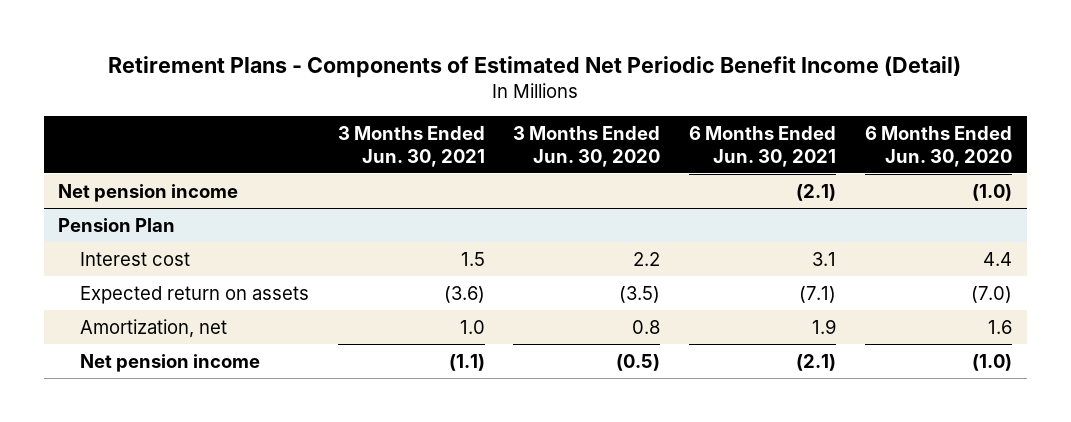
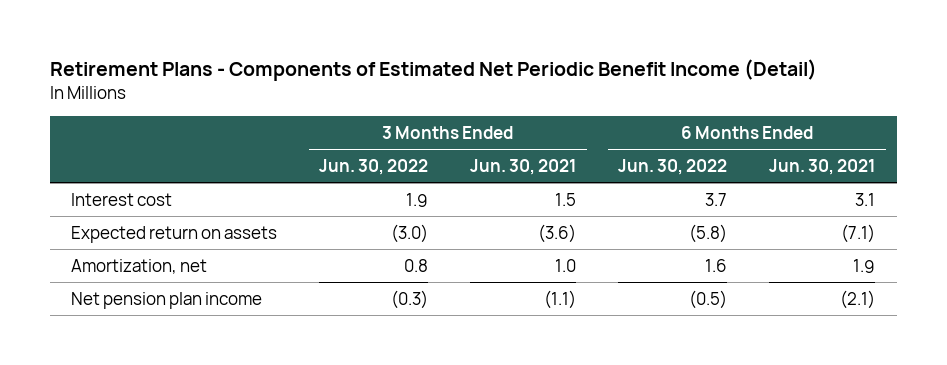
[513,125,661,167] 3 Months Ended Jun. 30, 2020 -> none
[865,125,1013,167] 6 Months Ended Jun. 30, 2020 -> none
none -> [319,158,429,175] Jun. 30, 2022
none -> [618,158,728,175] Jun. 30, 2022
[58,183,239,202] Net pension income -> none
[58,217,176,232] Pension Plan -> none
[79,353,260,372] Net pension income -> [71,291,263,309] Net pension plan income

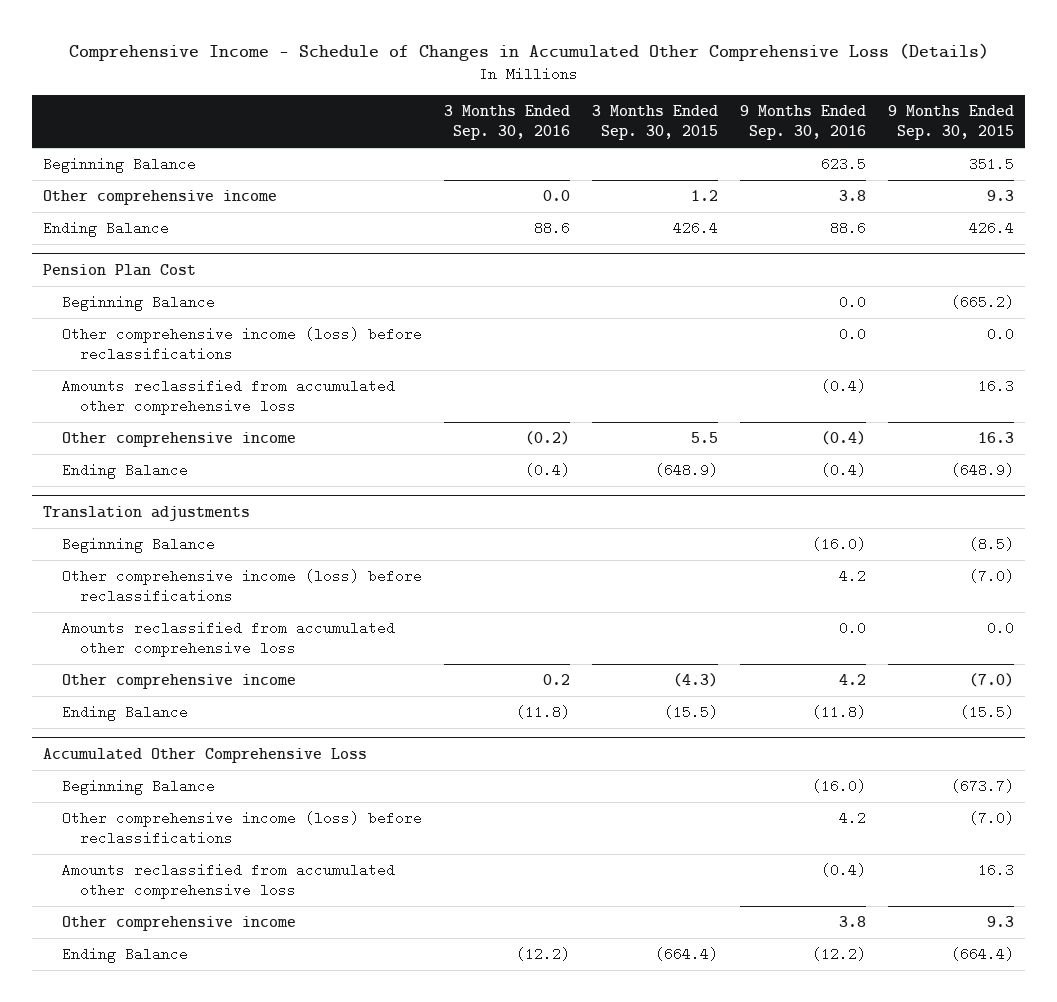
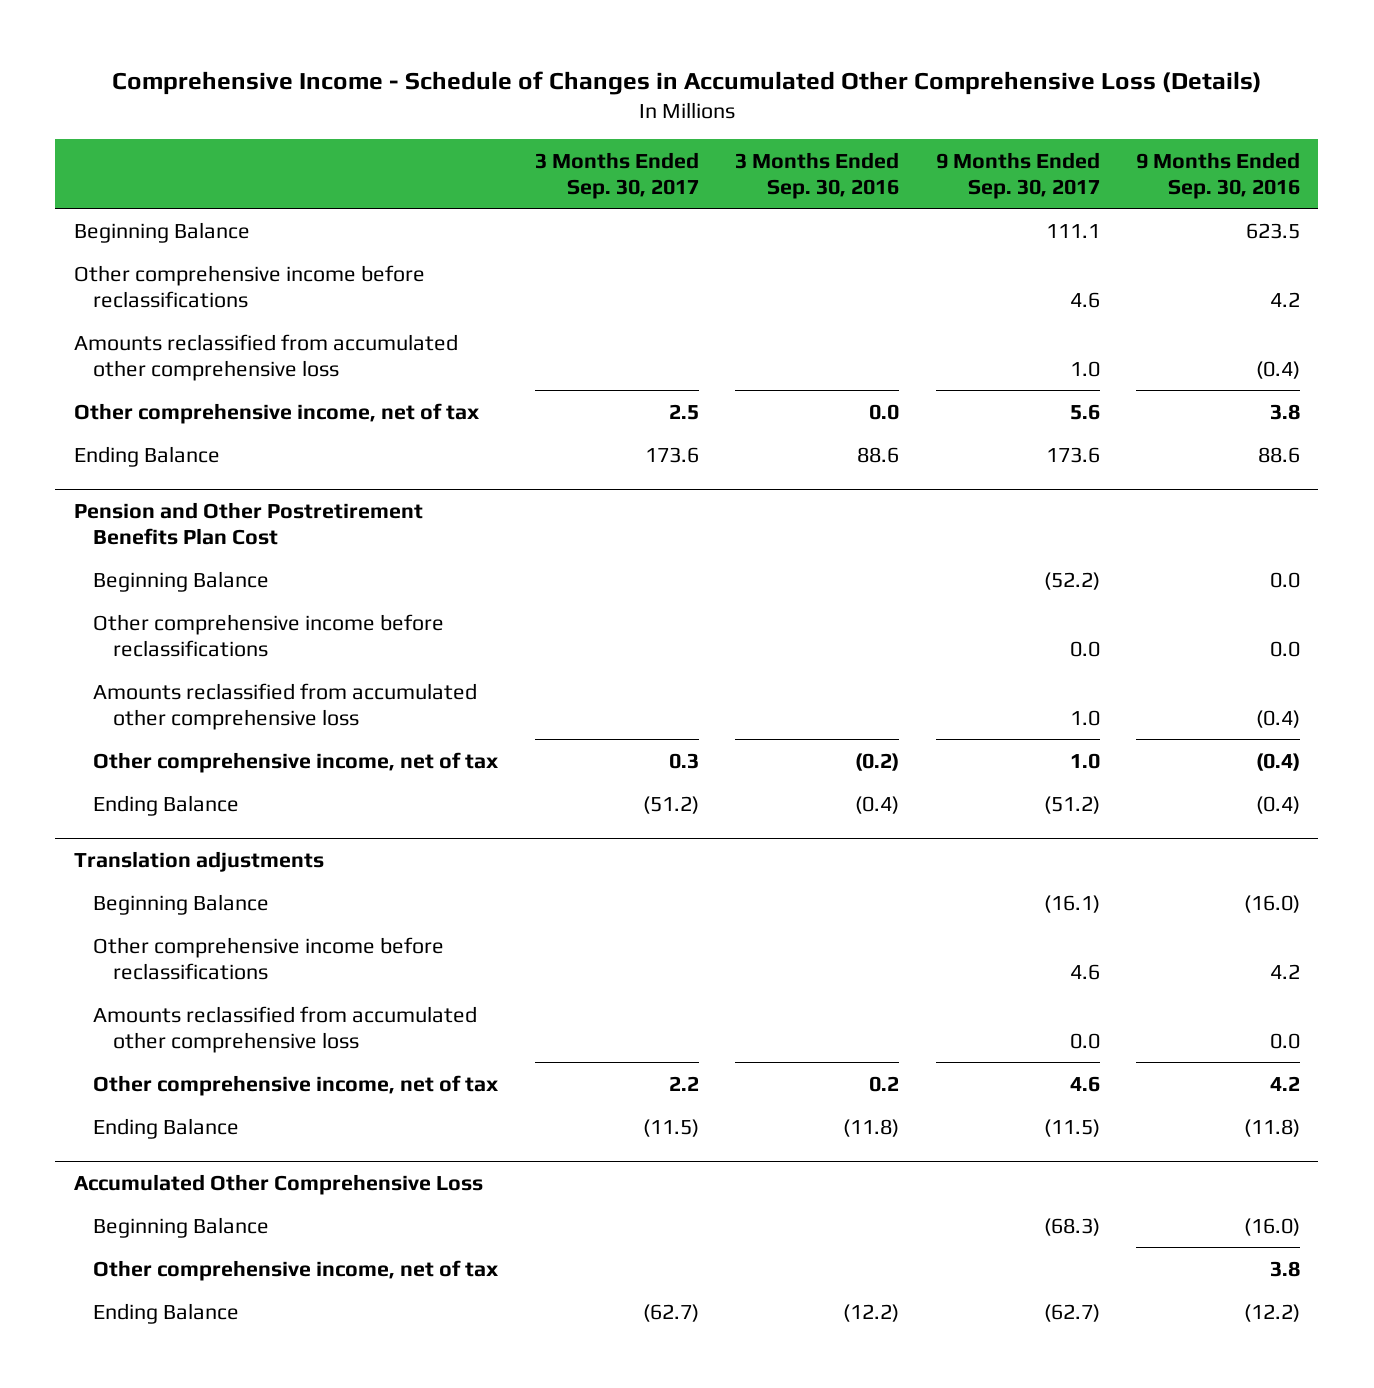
[591,105,718,140] 3 Months Ended Sep. 30, 2015 -> none
[888,105,1015,140] 9 Months Ended Sep. 30, 2015 -> none
none -> [534,151,699,199] 3 Months Ended Sep. 30, 2017
none -> [935,151,1100,199] 9 Months Ended Sep. 30, 2017
none -> [73,264,425,308] Other comprehensive income before reclassifications
none -> [73,333,458,381] Amounts reclassified from accumulated other comprehensive loss
[42,190,277,206] Other comprehensive income -> [73,402,480,424] Other comprehensive income, net of tax
[42,263,196,276] Pension Plan Cost -> [73,501,423,545] Pension and Other Postretirement Benefits Plan Cost
[61,327,422,361] Other comprehensive income (loss) before reclassifications -> [93,613,445,657] Other comprehensive income before reclassifications
[61,432,296,448] Other comprehensive income -> [93,751,500,773] Other comprehensive income, net of tax
[61,569,422,603] Other comprehensive income (loss) before reclassifications -> [93,936,445,980] Other comprehensive income before reclassifications
[61,674,296,690] Other comprehensive income -> [93,1074,500,1096] Other comprehensive income, net of tax
[61,811,422,845] Other comprehensive income (loss) before reclassifications -> none
[61,863,395,899] Amounts reclassified from accumulated other comprehensive loss -> none
[61,916,296,932] Other comprehensive income -> [93,1259,500,1281] Other comprehensive income, net of tax

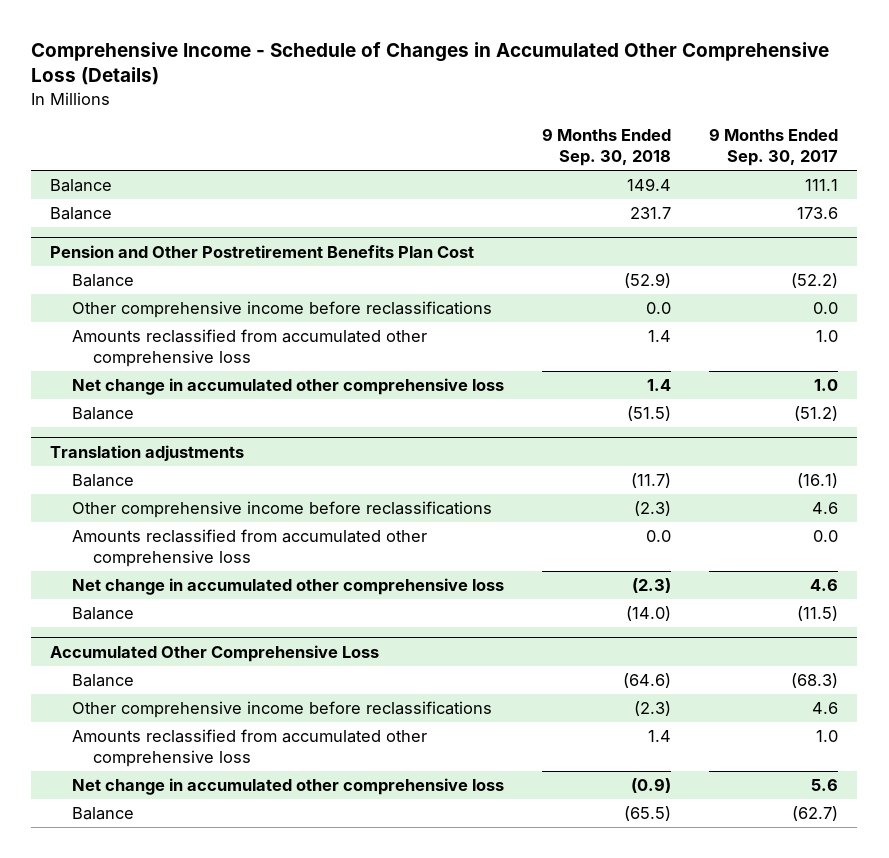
[534,151,699,199] 3 Months Ended Sep. 30, 2017 -> none
[735,151,900,199] 3 Months Ended Sep. 30, 2016 -> none
[1136,151,1301,199] 9 Months Ended Sep. 30, 2016 -> none
none -> [542,128,672,167] 9 Months Ended Sep. 30, 2018
[73,264,425,308] Other comprehensive income before reclassifications -> none
[73,333,458,381] Amounts reclassified from accumulated other comprehensive loss -> none
[73,402,480,424] Other comprehensive income, net of tax -> none
[73,221,250,243] Beginning Balance -> [50,179,113,193] Balance
[73,445,220,467] Ending Balance -> [50,207,113,221] Balance
[93,570,270,592] Beginning Balance -> [71,274,134,288] Balance
[93,751,500,773] Other comprehensive income, net of tax -> none
none -> [71,378,504,396] Net change in accumulated other comprehensive loss
[93,794,240,816] Ending Balance -> [71,407,134,421] Balance
[93,893,270,915] Beginning Balance -> [71,474,134,488] Balance
[93,1074,500,1096] Other comprehensive income, net of tax -> none
none -> [71,578,504,596] Net change in accumulated other comprehensive loss
[93,1117,240,1139] Ending Balance -> [71,607,134,621] Balance
[93,1259,500,1281] Other comprehensive income, net of tax -> none
[93,1216,270,1238] Beginning Balance -> [71,674,134,688] Balance
none -> [71,701,492,719] Other comprehensive income before reclassifications
none -> [71,729,427,767] Amounts reclassified from accumulated other comprehensive loss
none -> [71,778,504,796] Net change in accumulated other comprehensive loss
[93,1302,240,1324] Ending Balance -> [71,807,134,821] Balance

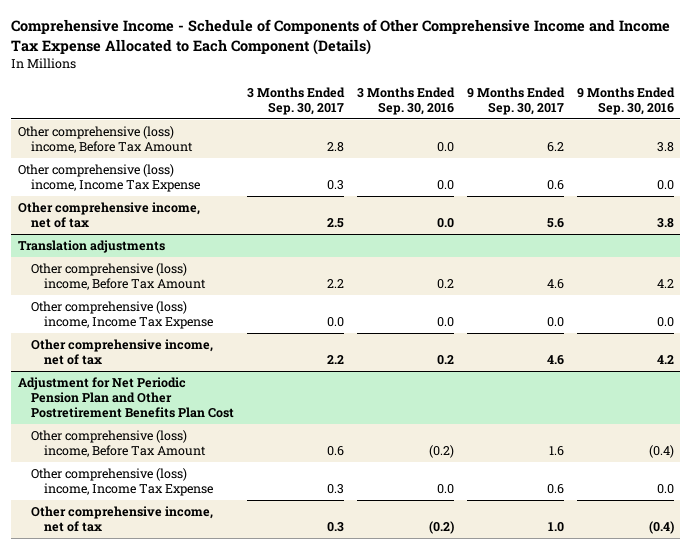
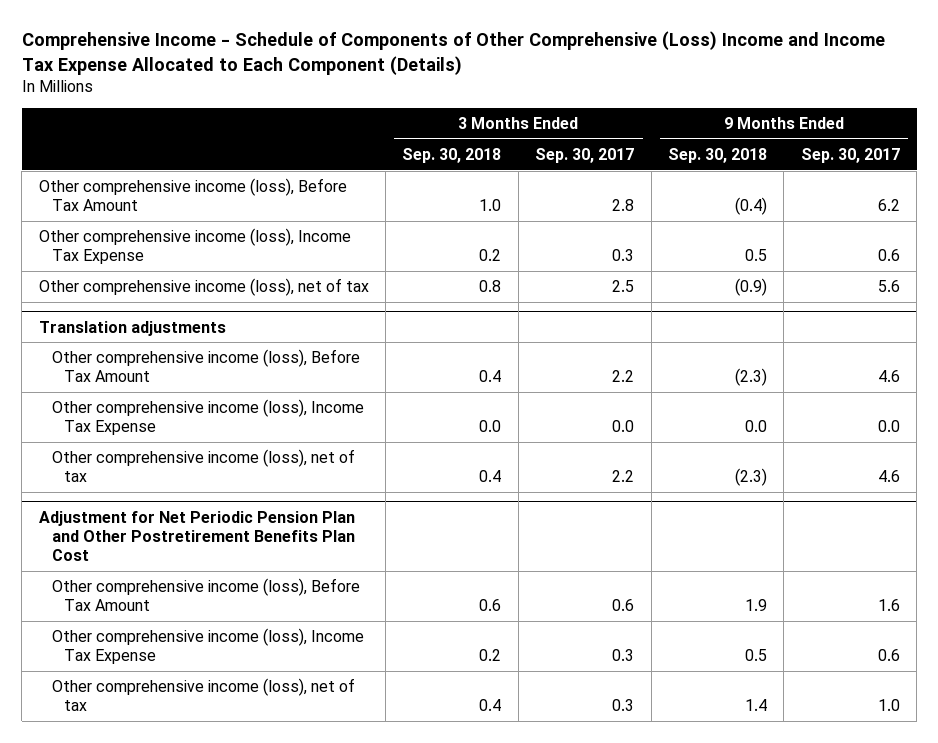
[11,18,671,55] Comprehensive Income - Schedule of Components of Other Comprehensive Income and Income Tax Expense Allocated to Each Component (Details) -> [21,31,885,75] Comprehensive Income - Schedule of Components of Other Comprehensive (Loss) Income and Income Tax Expense Allocated to Each Component (Details)
[356,86,455,115] 3 Months Ended Sep. 30, 2016 -> none
[576,86,675,115] 9 Months Ended Sep. 30, 2016 -> none
none -> [402,147,502,163] Sep. 30, 2018
none -> [667,147,767,163] Sep. 30, 2018
[17,126,193,154] Other comprehensive (loss) income, Before Tax Amount -> [38,177,347,212] Other comprehensive income (loss), Before Tax Amount
[17,164,200,193] Other comprehensive (loss) income, Income Tax Expense -> [38,227,351,265] Other comprehensive income (loss), Income Tax Expense
[17,202,200,229] Other comprehensive income, net of tax -> [38,277,369,296] Other comprehensive income (loss), net of tax
[30,263,207,291] Other comprehensive (loss) income, Before Tax Amount -> [51,348,360,383] Other comprehensive income (loss), Before Tax Amount
[30,301,214,330] Other comprehensive (loss) income, Income Tax Expense -> [51,398,364,436] Other comprehensive income (loss), Income Tax Expense
[30,339,213,366] Other comprehensive income, net of tax -> [51,448,355,483] Other comprehensive income (loss), net of tax
[30,430,207,458] Other comprehensive (loss) income, Before Tax Amount -> [51,577,360,612] Other comprehensive income (loss), Before Tax Amount
[30,468,214,497] Other comprehensive (loss) income, Income Tax Expense -> [51,627,364,665] Other comprehensive income (loss), Income Tax Expense
[30,506,213,533] Other comprehensive income, net of tax -> [51,677,355,712] Other comprehensive income (loss), net of tax

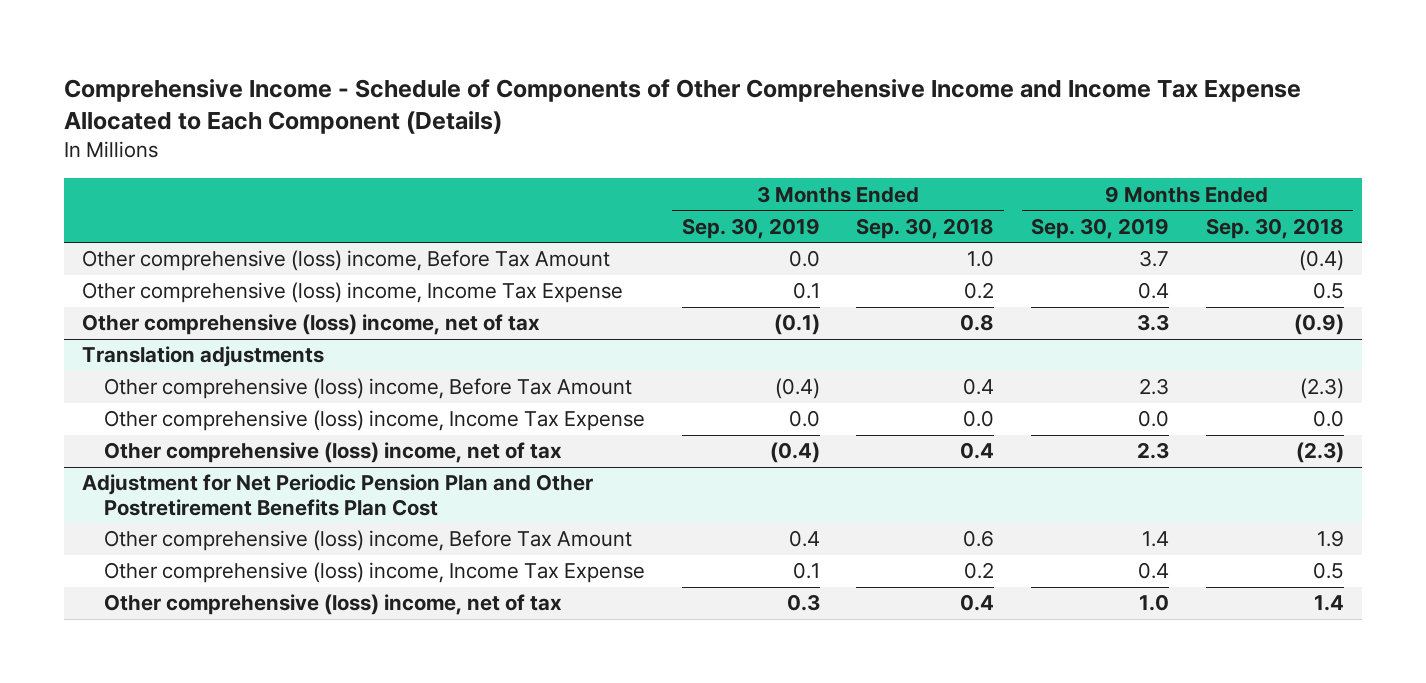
[21,31,885,75] Comprehensive Income - Schedule of Components of Other Comprehensive (Loss) Income and Income Tax Expense Allocated to Each Component (Details) -> [64,78,1302,135] Comprehensive Income - Schedule of Components of Other Comprehensive Income and Income Tax Expense Allocated to Each Component (Details)
[535,147,635,163] Sep. 30, 2017 -> none
[800,147,900,163] Sep. 30, 2017 -> none
none -> [681,217,820,239] Sep. 30, 2019
none -> [1031,217,1170,239] Sep. 30, 2019
[38,177,347,212] Other comprehensive income (loss), Before Tax Amount -> [82,250,611,272] Other comprehensive (loss) income, Before Tax Amount
[38,227,351,265] Other comprehensive income (loss), Income Tax Expense -> [82,282,624,304] Other comprehensive (loss) income, Income Tax Expense
[38,277,369,296] Other comprehensive income (loss), net of tax -> [82,314,541,336] Other comprehensive (loss) income, net of tax
[51,348,360,383] Other comprehensive income (loss), Before Tax Amount -> [103,378,632,400] Other comprehensive (loss) income, Before Tax Amount
[51,398,364,436] Other comprehensive income (loss), Income Tax Expense -> [103,410,645,432] Other comprehensive (loss) income, Income Tax Expense
[51,448,355,483] Other comprehensive income (loss), net of tax -> [103,442,562,464] Other comprehensive (loss) income, net of tax
[51,577,360,612] Other comprehensive income (loss), Before Tax Amount -> [103,530,632,552] Other comprehensive (loss) income, Before Tax Amount
[51,627,364,665] Other comprehensive income (loss), Income Tax Expense -> [103,562,645,584] Other comprehensive (loss) income, Income Tax Expense
[51,677,355,712] Other comprehensive income (loss), net of tax -> [103,594,562,616] Other comprehensive (loss) income, net of tax

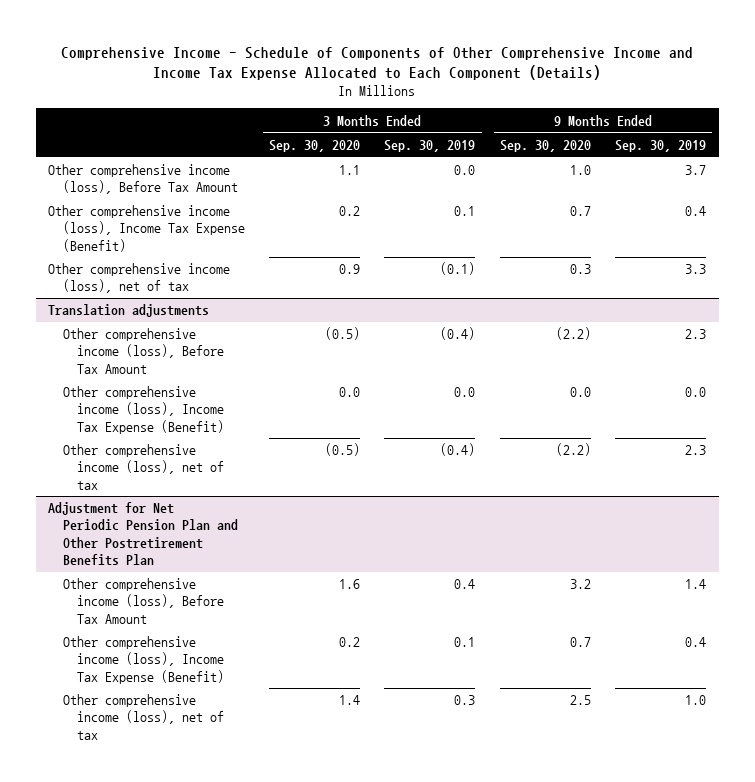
[856,217,995,239] Sep. 30, 2018 -> none
[1205,217,1344,239] Sep. 30, 2018 -> none
none -> [268,139,360,152] Sep. 30, 2020
none -> [499,139,591,152] Sep. 30, 2020
[82,250,611,272] Other comprehensive (loss) income, Before Tax Amount -> [48,164,238,195] Other comprehensive income (loss), Before Tax Amount
[82,282,624,304] Other comprehensive (loss) income, Income Tax Expense -> [48,205,245,252] Other comprehensive income (loss), Income Tax Expense (Benefit)
[82,314,541,336] Other comprehensive (loss) income, net of tax -> [48,263,231,294] Other comprehensive income (loss), net of tax
[103,378,632,400] Other comprehensive (loss) income, Before Tax Amount -> [62,328,224,374] Other comprehensive income (loss), Before Tax Amount
[103,410,645,432] Other comprehensive (loss) income, Income Tax Expense -> [62,386,224,434] Other comprehensive income (loss), Income Tax Expense (Benefit)
[103,442,562,464] Other comprehensive (loss) income, net of tax -> [62,444,224,490] Other comprehensive income (loss), net of tax
[82,474,594,516] Adjustment for Net Periodic Pension Plan and Other Postretirement Benefits Plan Cost -> [48,502,238,566] Adjustment for Net Periodic Pension Plan and Other Postretirement Benefits Plan
[103,530,632,552] Other comprehensive (loss) income, Before Tax Amount -> [62,578,224,624] Other comprehensive income (loss), Before Tax Amount
[103,562,645,584] Other comprehensive (loss) income, Income Tax Expense -> [62,636,224,684] Other comprehensive income (loss), Income Tax Expense (Benefit)
[103,594,562,616] Other comprehensive (loss) income, net of tax -> [62,694,224,740] Other comprehensive income (loss), net of tax

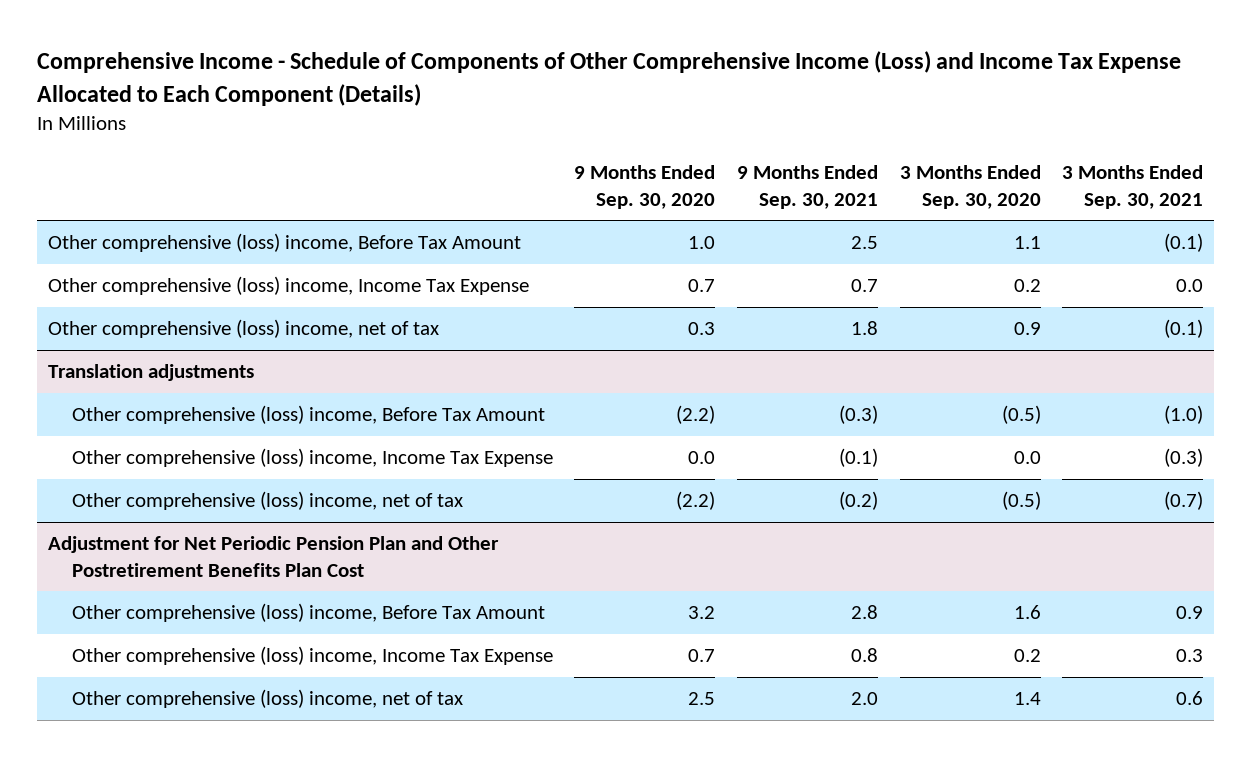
[61,46,694,81] Comprehensive Income - Schedule of Components of Other Comprehensive Income and Income Tax Expense Allocated to Each Component (Details) -> [36,51,1181,106] Comprehensive Income - Schedule of Components of Other Comprehensive Income (Loss) and Income Tax Expense Allocated to Each Component (Details)
[384,139,476,152] Sep. 30, 2019 -> none
[615,139,707,152] Sep. 30, 2019 -> none
none -> [737,165,879,209] 9 Months Ended Sep. 30, 2021
none -> [1062,165,1204,209] 3 Months Ended Sep. 30, 2021
[48,164,238,195] Other comprehensive income (loss), Before Tax Amount -> [47,233,521,253] Other comprehensive (loss) income, Before Tax Amount
[48,205,245,252] Other comprehensive income (loss), Income Tax Expense (Benefit) -> [47,276,529,296] Other comprehensive (loss) income, Income Tax Expense
[48,263,231,294] Other comprehensive income (loss), net of tax -> [47,319,439,339] Other comprehensive (loss) income, net of tax
[62,328,224,374] Other comprehensive income (loss), Before Tax Amount -> [71,405,545,425] Other comprehensive (loss) income, Before Tax Amount
[62,386,224,434] Other comprehensive income (loss), Income Tax Expense (Benefit) -> [71,448,553,468] Other comprehensive (loss) income, Income Tax Expense
[62,444,224,490] Other comprehensive income (loss), net of tax -> [71,491,463,511] Other comprehensive (loss) income, net of tax
[48,502,238,566] Adjustment for Net Periodic Pension Plan and Other Postretirement Benefits Plan -> [47,536,499,577] Adjustment for Net Periodic Pension Plan and Other Postretirement Benefits Plan Cost
[62,578,224,624] Other comprehensive income (loss), Before Tax Amount -> [71,603,545,623] Other comprehensive (loss) income, Before Tax Amount
[62,636,224,684] Other comprehensive income (loss), Income Tax Expense (Benefit) -> [71,646,553,666] Other comprehensive (loss) income, Income Tax Expense
[62,694,224,740] Other comprehensive income (loss), net of tax -> [71,689,463,709] Other comprehensive (loss) income, net of tax

